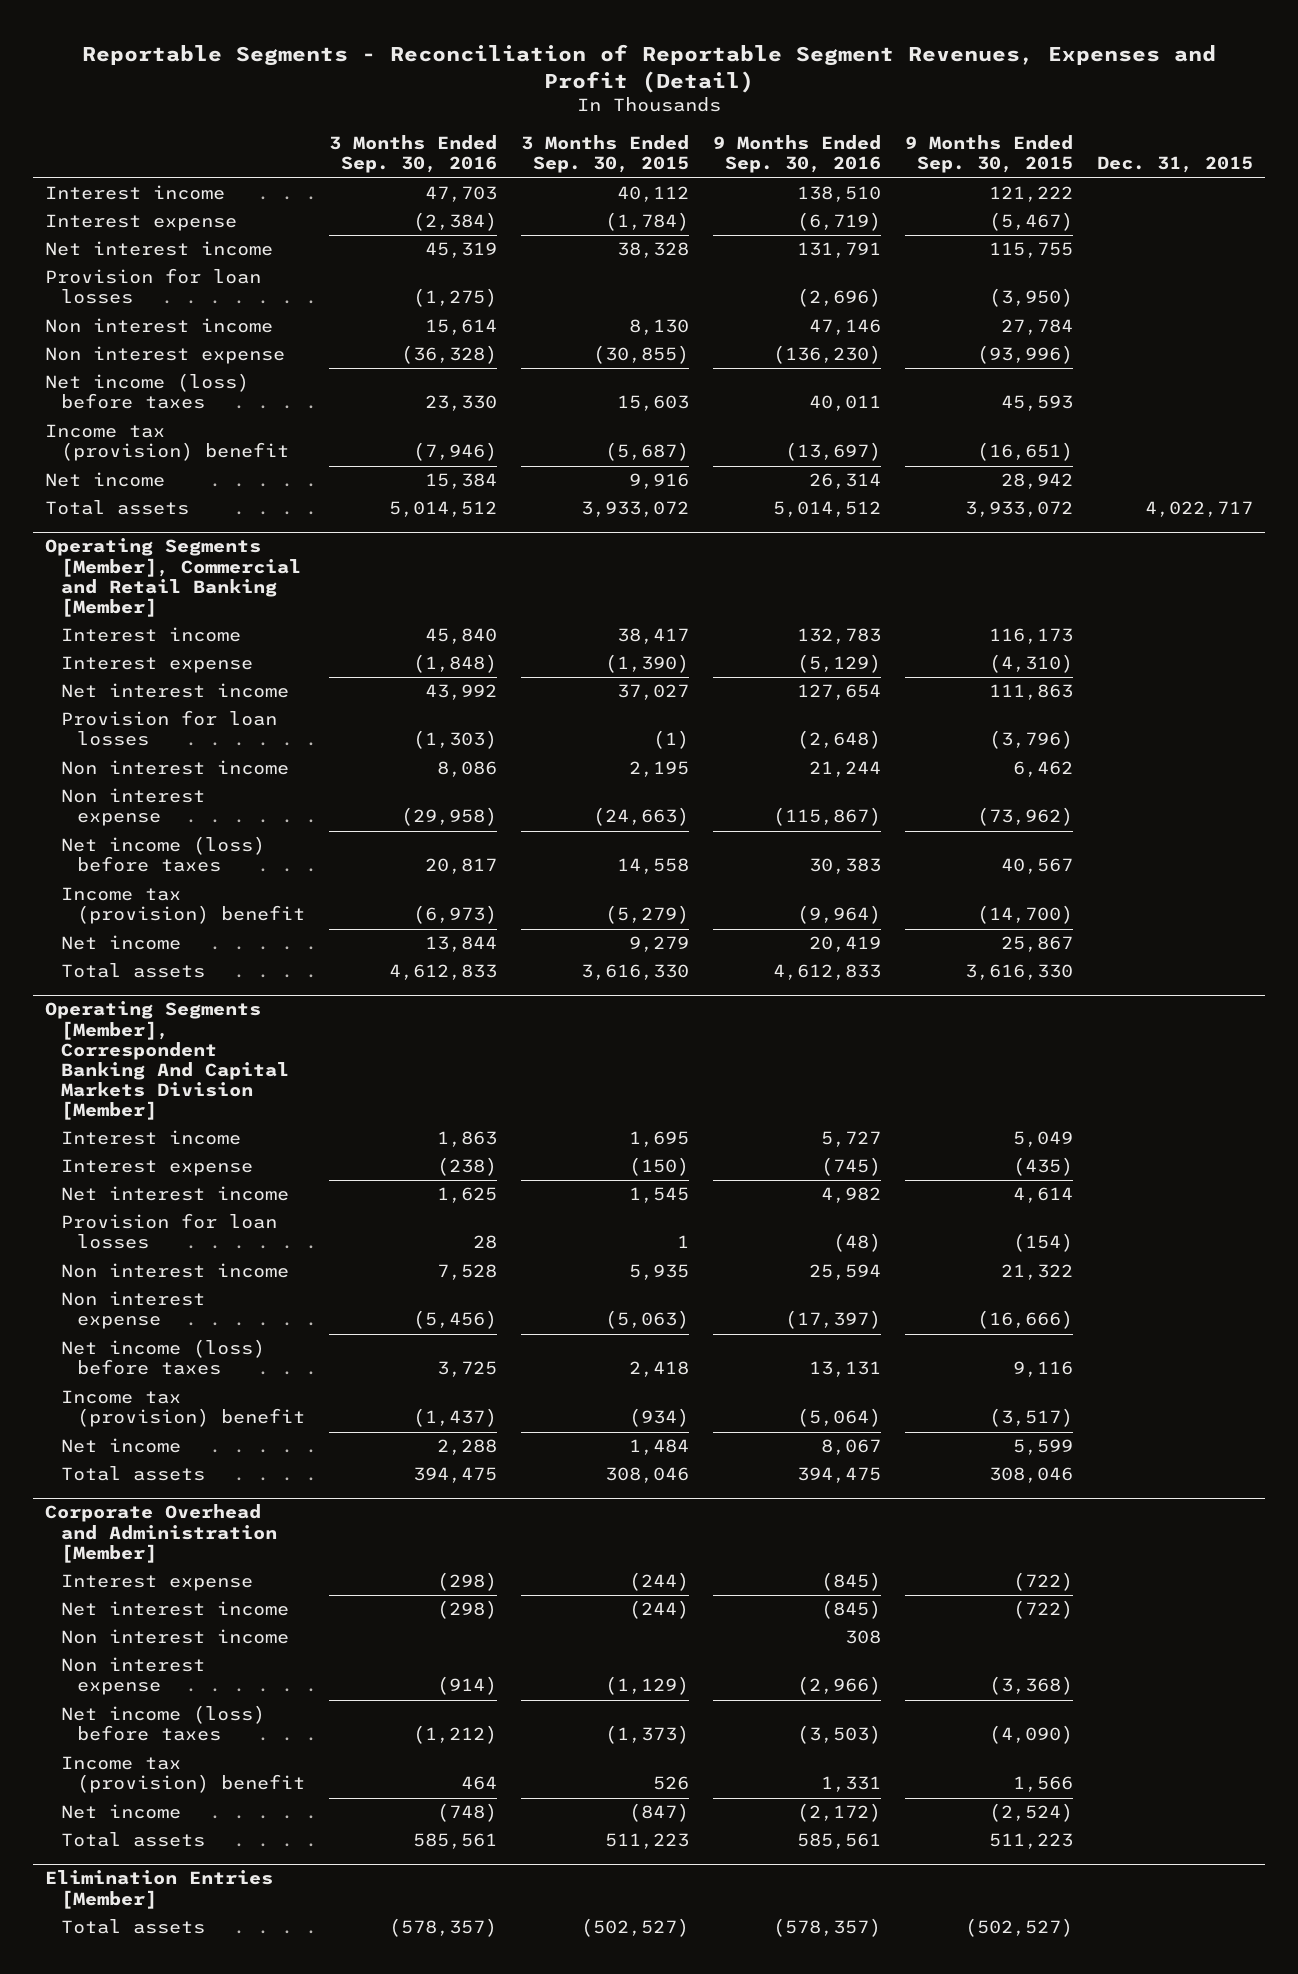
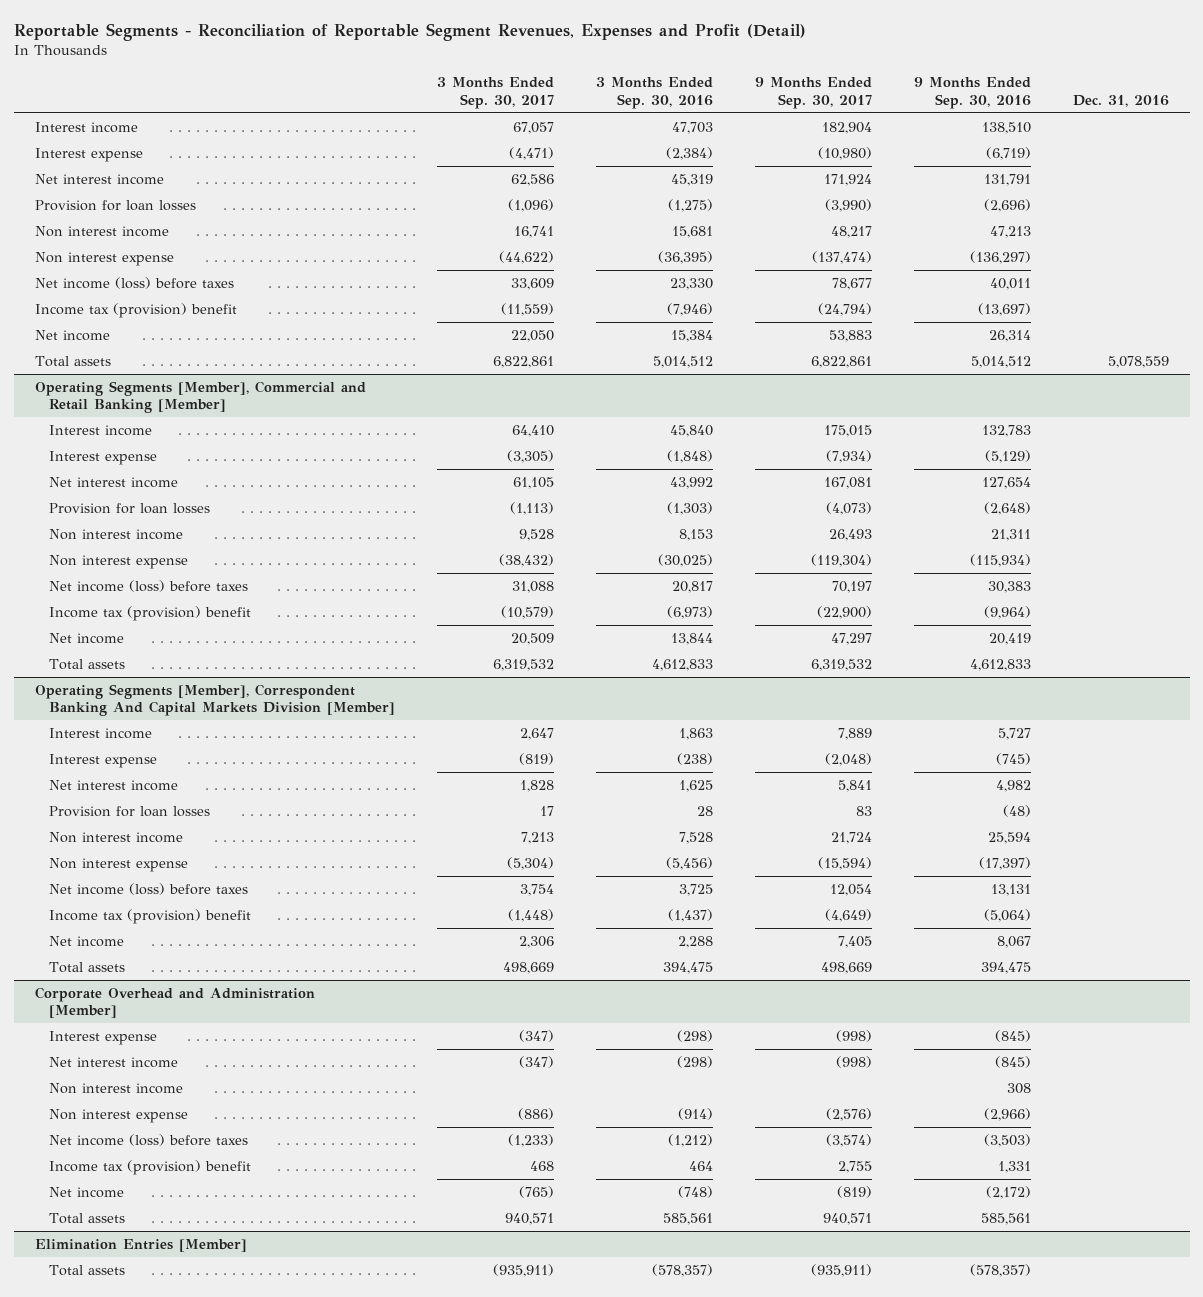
[520,135,689,174] 3 Months Ended Sep. 30, 2015 -> none
[905,135,1074,174] 9 Months Ended Sep. 30, 2015 -> none
[1097,156,1254,174] Dec. 31, 2015 -> none
none -> [437,77,555,109] 3 Months Ended Sep. 30, 2017
none -> [754,77,872,109] 9 Months Ended Sep. 30, 2017
none -> [1072,94,1169,107] Dec. 31, 2016
[424,319,497,336] 15,614 -> [672,225,714,238] 15,681
[809,319,882,336] 47,146 -> [989,225,1031,238] 47,213
[400,345,497,365] (36,328) -> [658,250,714,264] (36,395)
[773,345,882,365] (136,230) -> [969,250,1031,264] (136,297)
[436,761,497,778] 8,086 -> [679,528,714,541] 8,153
[809,761,882,778] 21,244 -> [990,528,1031,541] 21,311
[400,807,497,827] (29,958) -> [658,553,714,567] (30,025)
[773,807,882,827] (115,867) -> [969,553,1031,567] (115,934)

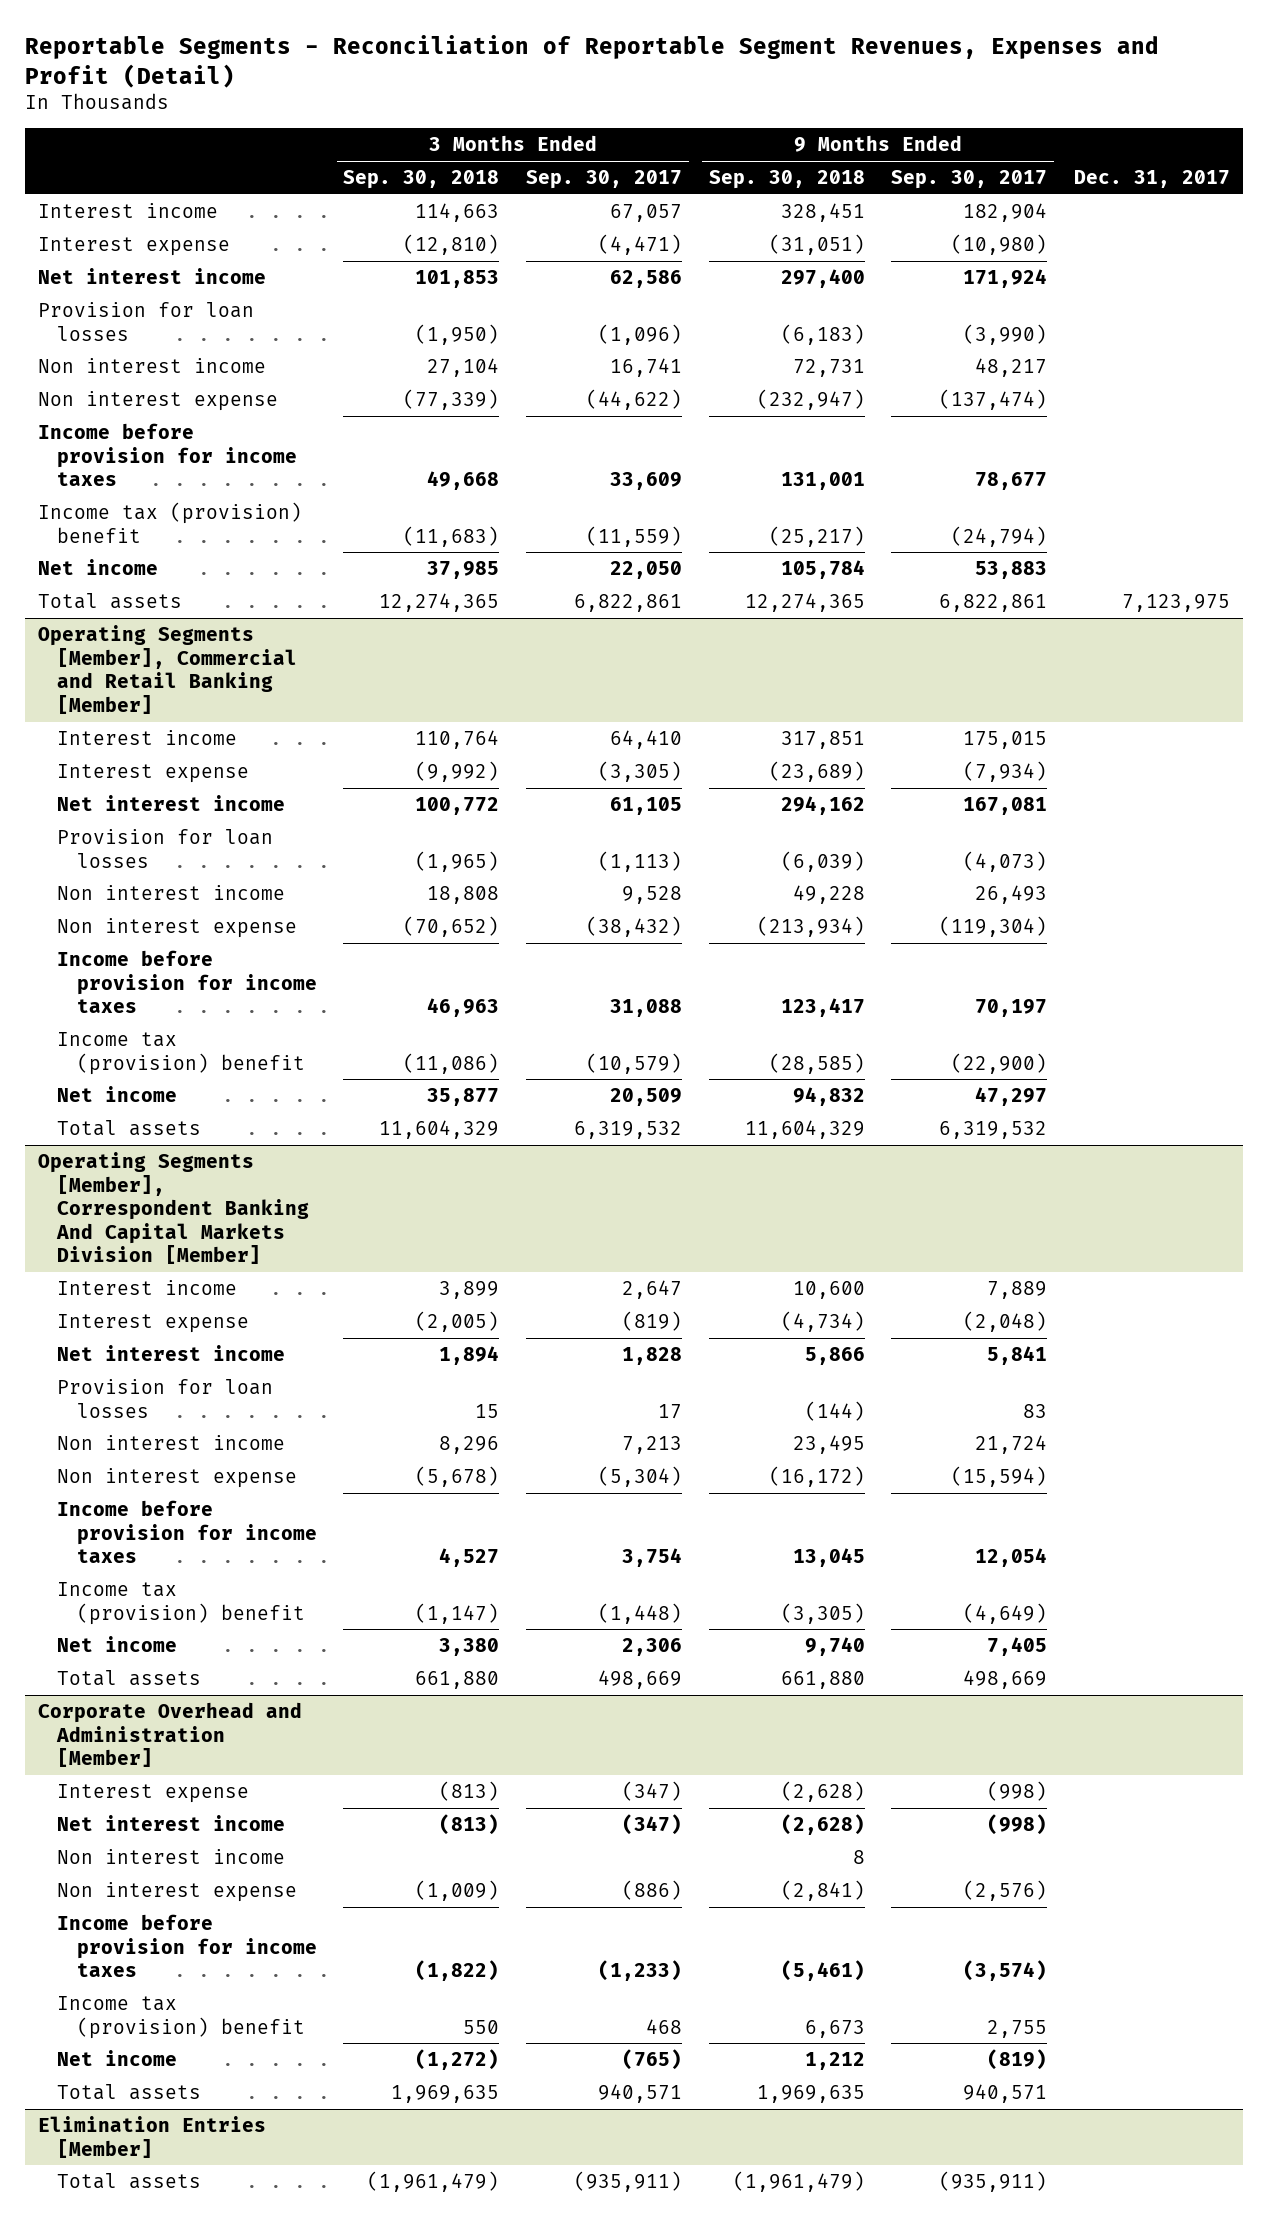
[596,77,714,109] 3 Months Ended Sep. 30, 2016 -> none
[913,77,1031,109] 9 Months Ended Sep. 30, 2016 -> none
[1072,94,1169,107] Dec. 31, 2016 -> none
none -> [343,170,500,190] Sep. 30, 2018
none -> [708,170,865,190] Sep. 30, 2018
none -> [1073,170,1230,189] Dec. 31, 2017
[34,276,234,289] Net income (loss) before taxes -> [38,422,298,487] Income before provision for income taxes
[49,579,249,592] Net income (loss) before taxes -> [57,949,317,1014] Income before provision for income taxes
[49,882,249,895] Net income (loss) before taxes -> [57,1499,317,1564] Income before provision for income taxes
[49,1133,249,1146] Net income (loss) before taxes -> [57,1913,317,1978] Income before provision for income taxes

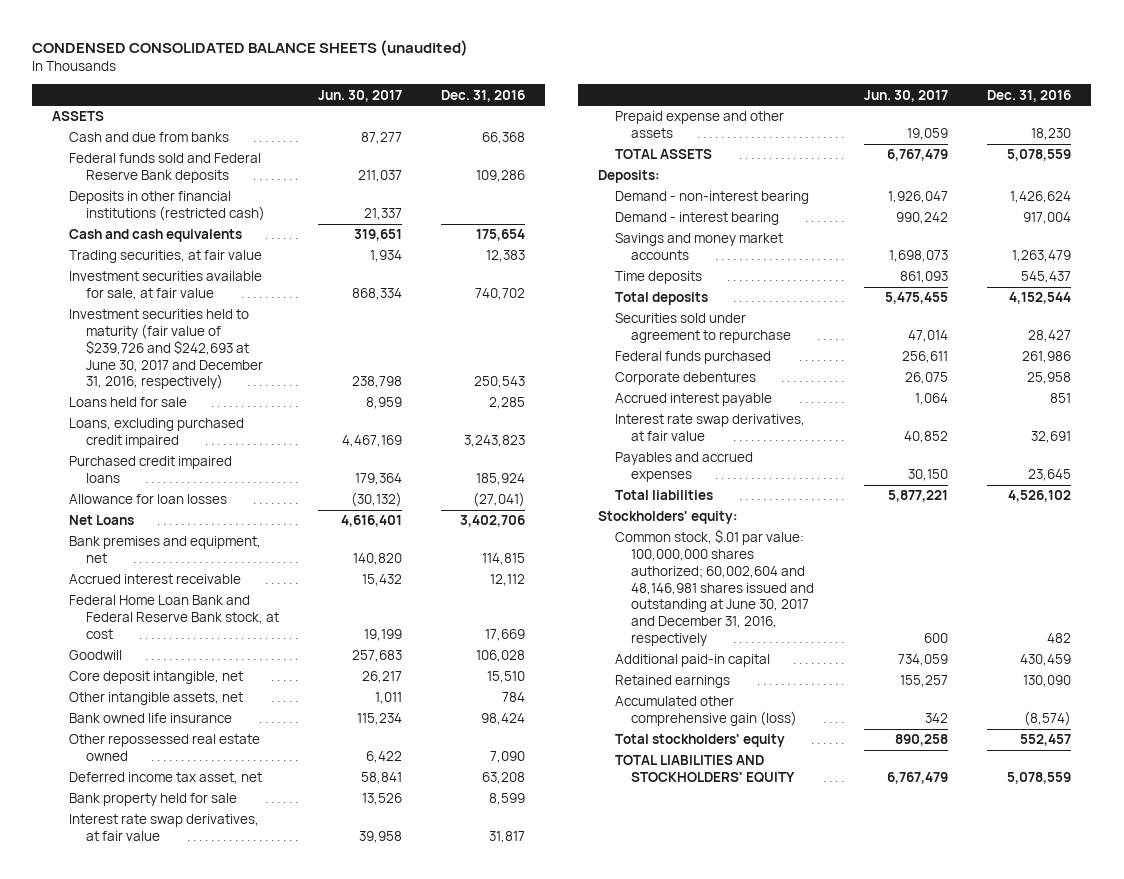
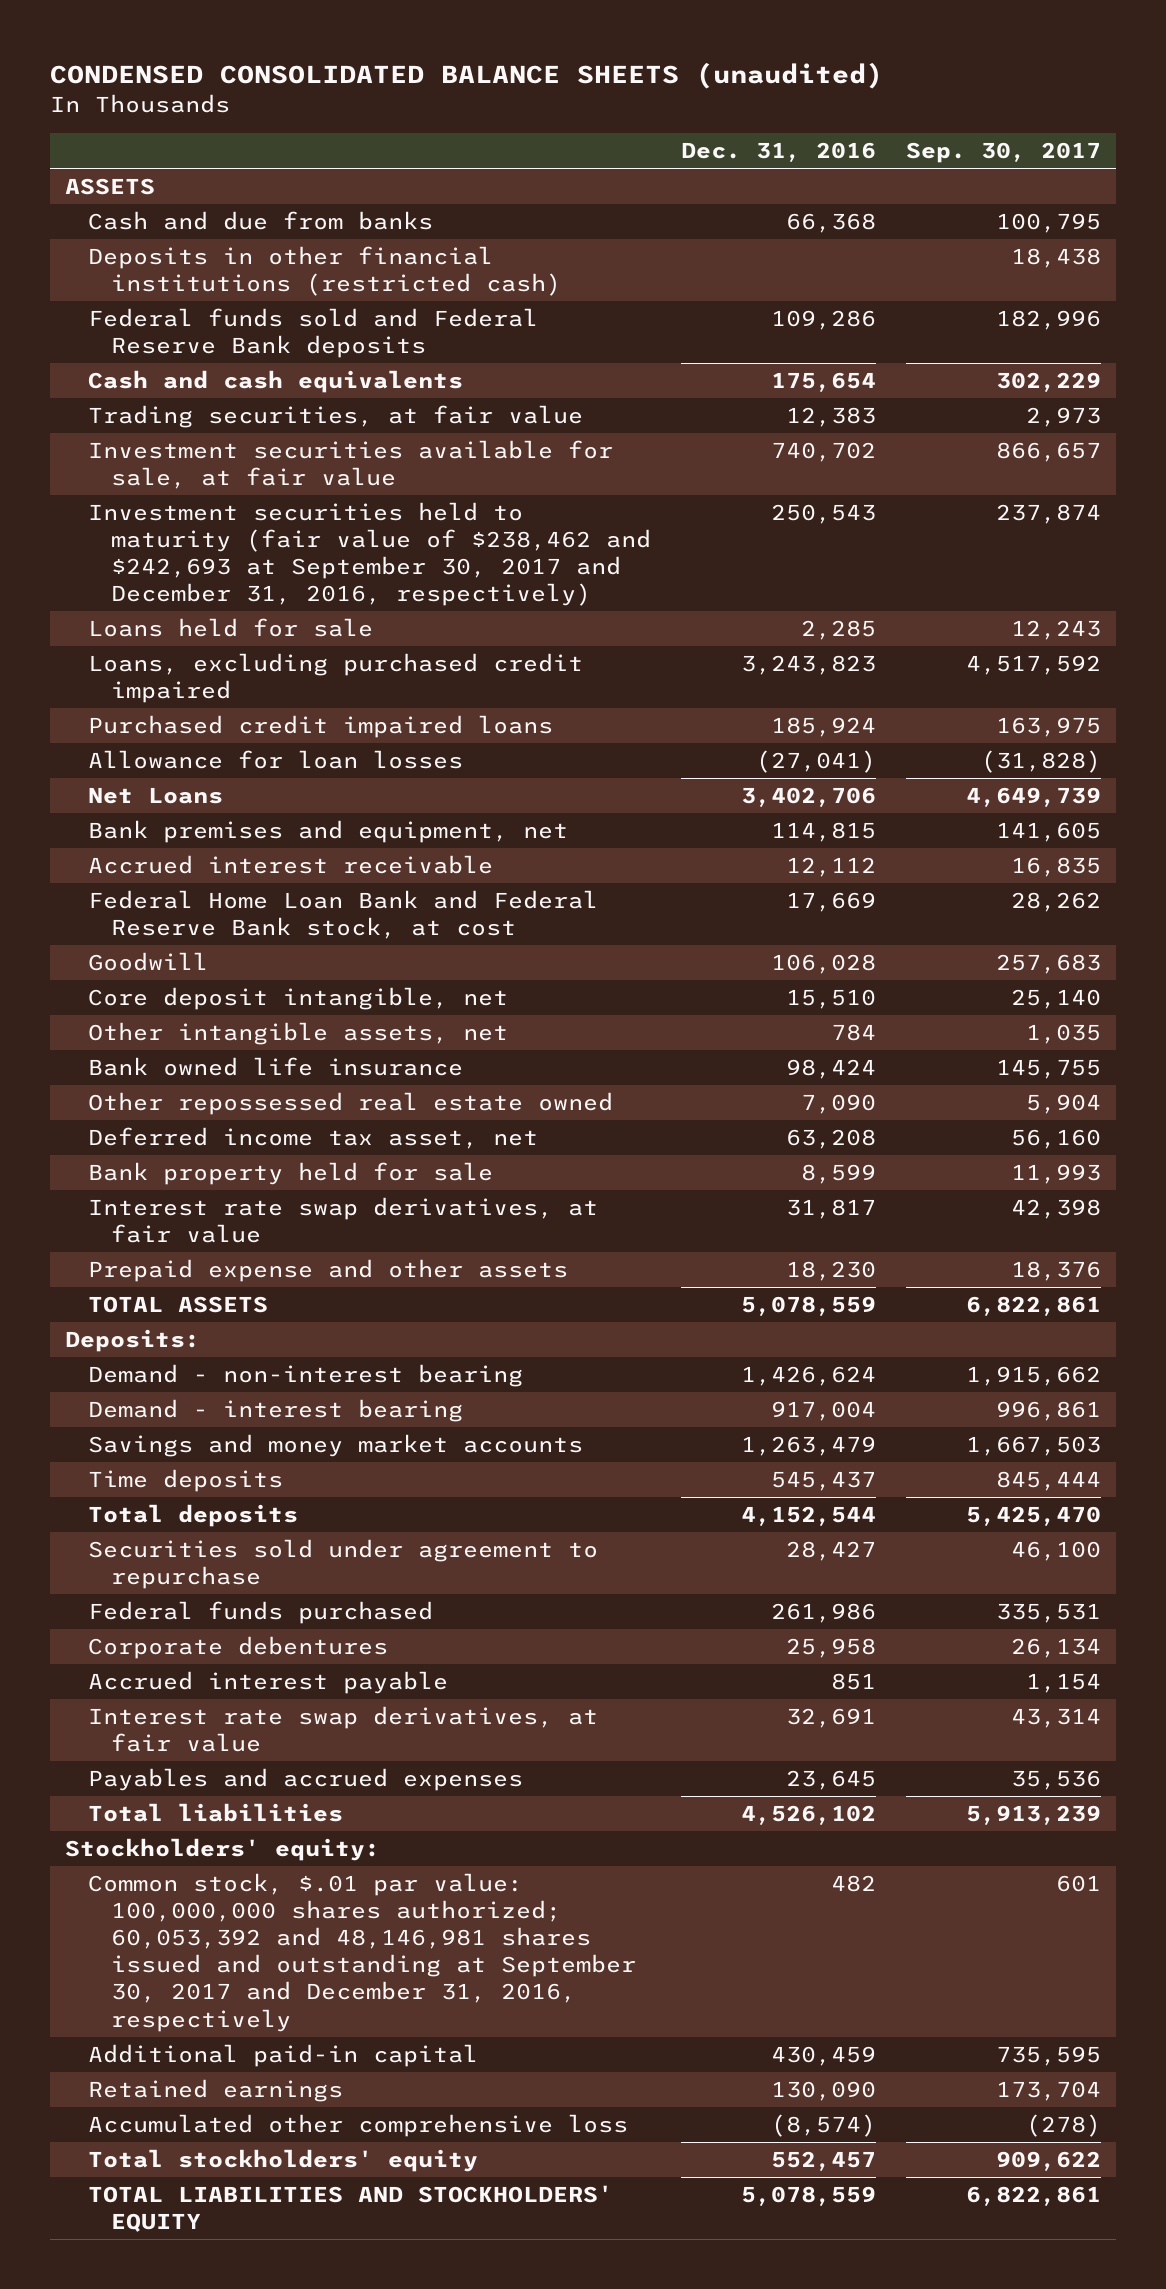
[318,89,403,102] Jun. 30, 2017 -> none
none -> [906,142,1102,164] Sep. 30, 2017
[68,153,261,184] Federal funds sold and Federal Reserve Bank deposits -> [88,307,539,359] Federal funds sold and Federal Reserve Bank deposits
[68,309,263,390] Investment securities held to maturity (fair value of $239,726 and $242,693 at June 30, 2017 and December 31, 2016, respectively) -> [88,501,652,607] Investment securities held to maturity (fair value of $238,462 and $242,693 at September 30, 2017 and December 31, 2016, respectively)
[614,529,815,646] Common stock, $.01 par value: 100,000,000 shares authorized; 60,002,604 and 48,146,981 shares issued and outstanding at June 30, 2017 and December 31, 2016, respectively -> [88,1872,637,2032] Common stock, $.01 par value: 100,000,000 shares authorized; 60,053,392 and 48,146,981 shares issued and outstanding at September 30, 2017 and December 31, 2016, respectively
[614,696,798,727] Accumulated other comprehensive gain (loss) -> [88,2113,629,2137] Accumulated other comprehensive loss

